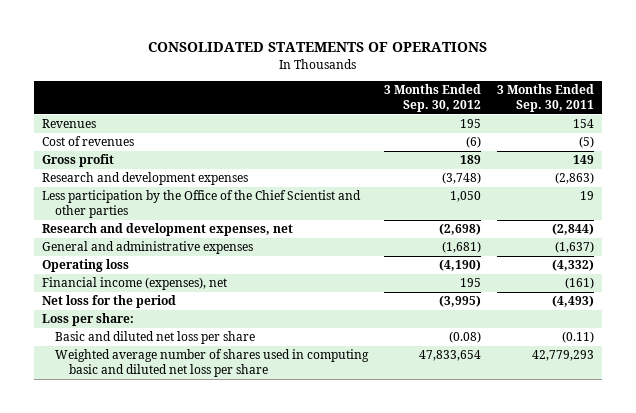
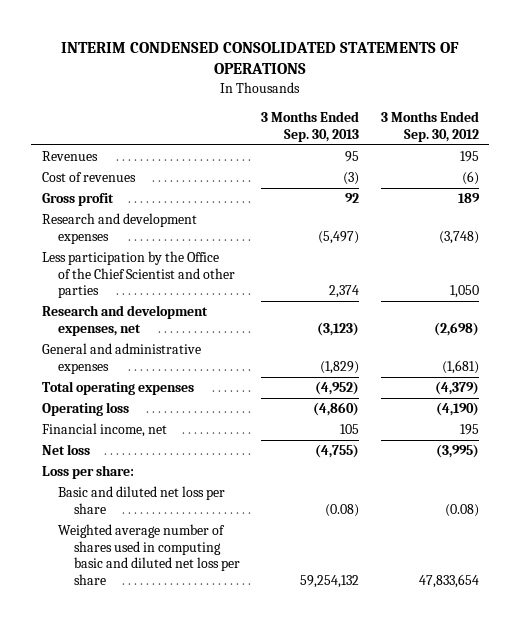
[148,42,488,53] CONSOLIDATED STATEMENTS OF OPERATIONS -> [61,41,460,75] INTERIM CONDENSED CONSOLIDATED STATEMENTS OF OPERATIONS
[497,84,595,113] 3 Months Ended Sep. 30, 2011 -> none
none -> [261,111,360,142] 3 Months Ended Sep. 30, 2013
none -> [41,381,194,396] Total operating expenses
[41,277,227,291] Financial income (expenses), net -> [41,423,167,438] Financial income, net
[41,295,176,309] Net loss for the period -> [41,444,90,456] Net loss

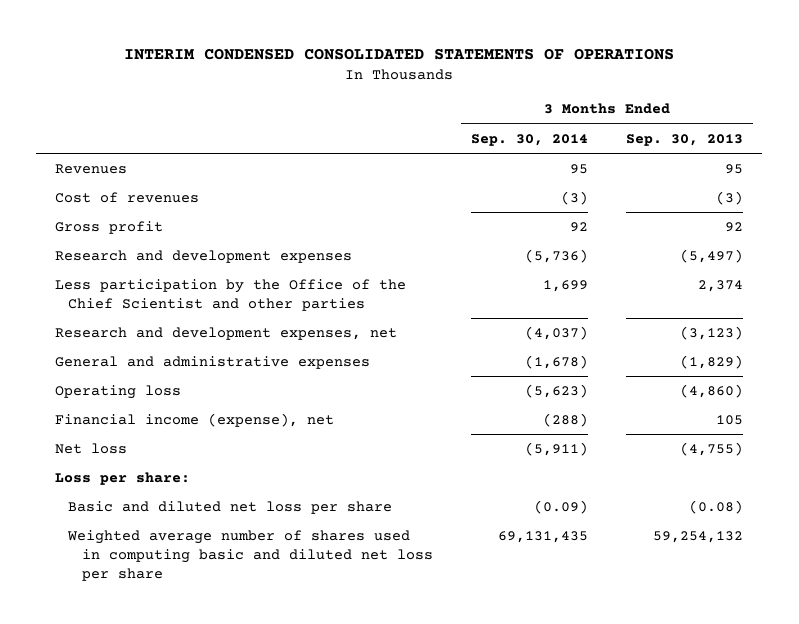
[380,111,479,142] 3 Months Ended Sep. 30, 2012 -> none
none -> [470,133,588,146] Sep. 30, 2014
[41,381,194,396] Total operating expenses -> none
[41,423,167,438] Financial income, net -> [55,413,335,428] Financial income (expense), net

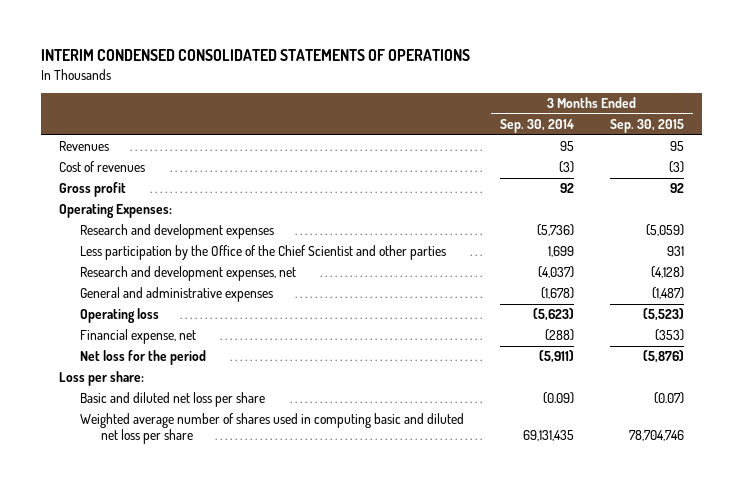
[626,133,744,146] Sep. 30, 2013 -> none
none -> [609,118,684,133] Sep. 30, 2015
none -> [58,204,172,219] Operating Expenses:
[55,413,335,428] Financial income (expense), net -> [79,329,196,345] Financial expense, net
[55,443,128,455] Net loss -> [79,350,206,366] Net loss for the period

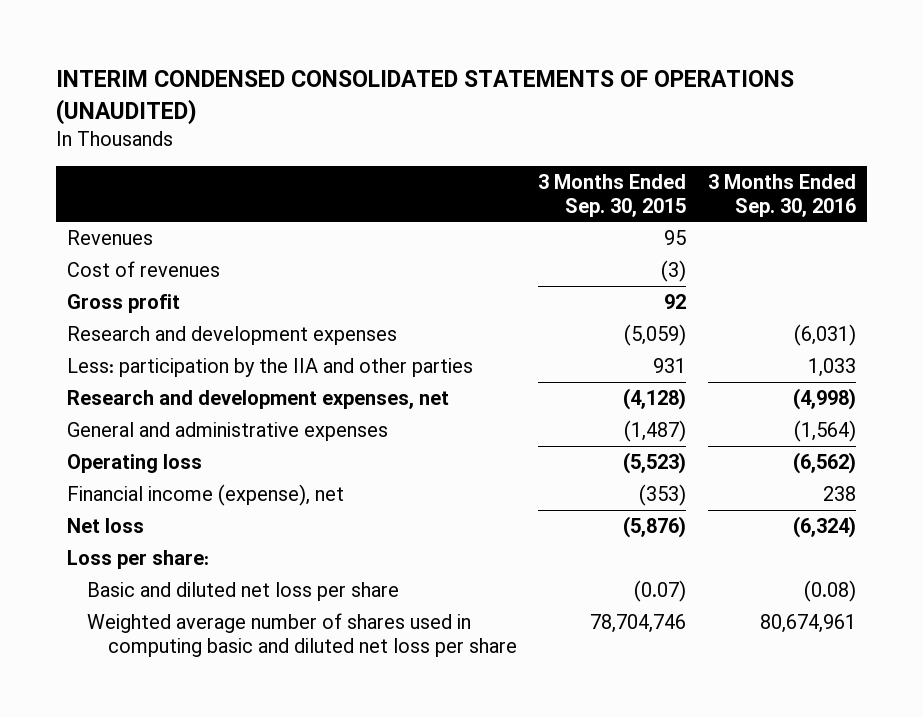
[40,49,470,62] INTERIM CONDENSED CONSOLIDATED STATEMENTS OF OPERATIONS -> [56,70,795,125] INTERIM CONDENSED CONSOLIDATED STATEMENTS OF OPERATIONS (UNAUDITED)
[499,118,574,133] Sep. 30, 2014 -> none
none -> [708,174,857,217] 3 Months Ended Sep. 30, 2016
[58,204,172,219] Operating Expenses: -> none
[79,245,446,261] Less participation by the Office of the Chief Scientist and other parties -> [66,357,473,377] Less: participation by the IIA and other parties
[79,329,196,345] Financial expense, net -> [66,483,344,506] Financial income (expense), net
[79,350,206,366] Net loss for the period -> [66,517,144,533] Net loss

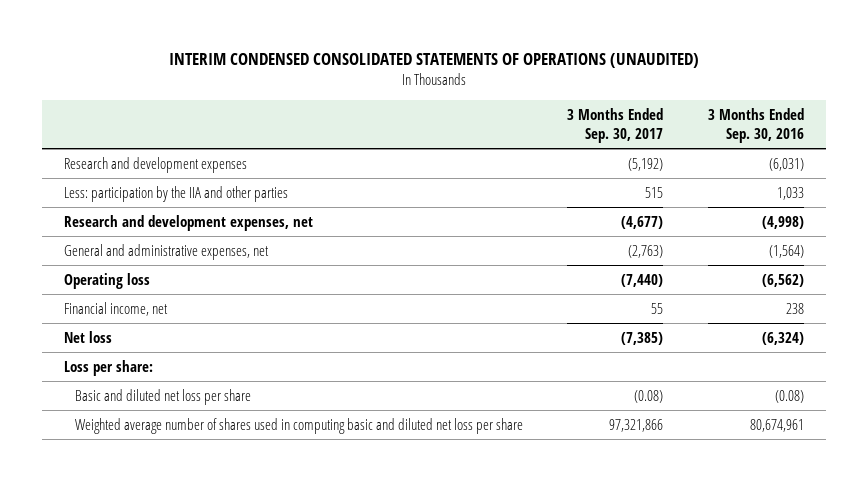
[538,174,687,217] 3 Months Ended Sep. 30, 2015 -> none
none -> [567,107,664,144] 3 Months Ended Sep. 30, 2017
[66,229,153,245] Revenues -> none
[66,260,220,277] Cost of revenues -> none
[66,293,180,313] Gross profit -> none
[66,421,388,441] General and administrative expenses -> [63,243,269,260] General and administrative expenses, net
[66,483,344,506] Financial income (expense), net -> [63,301,168,316] Financial income, net

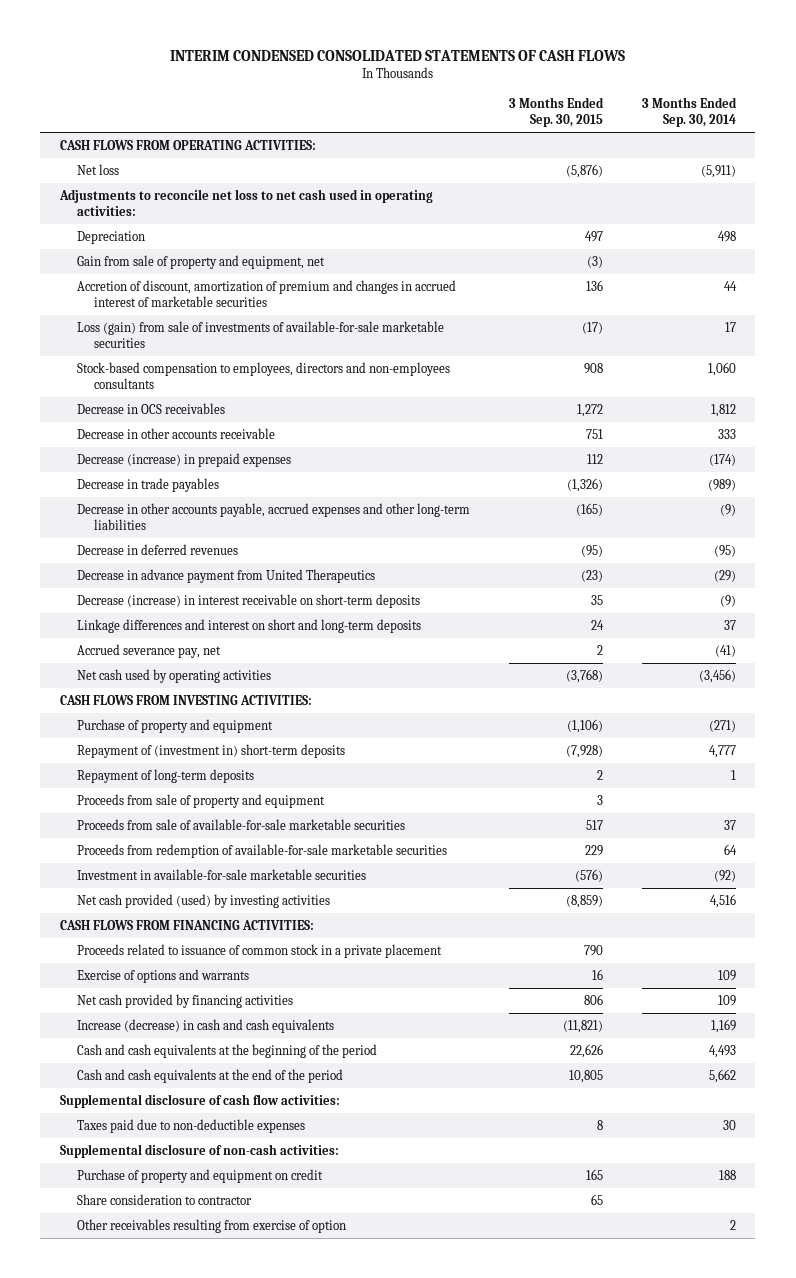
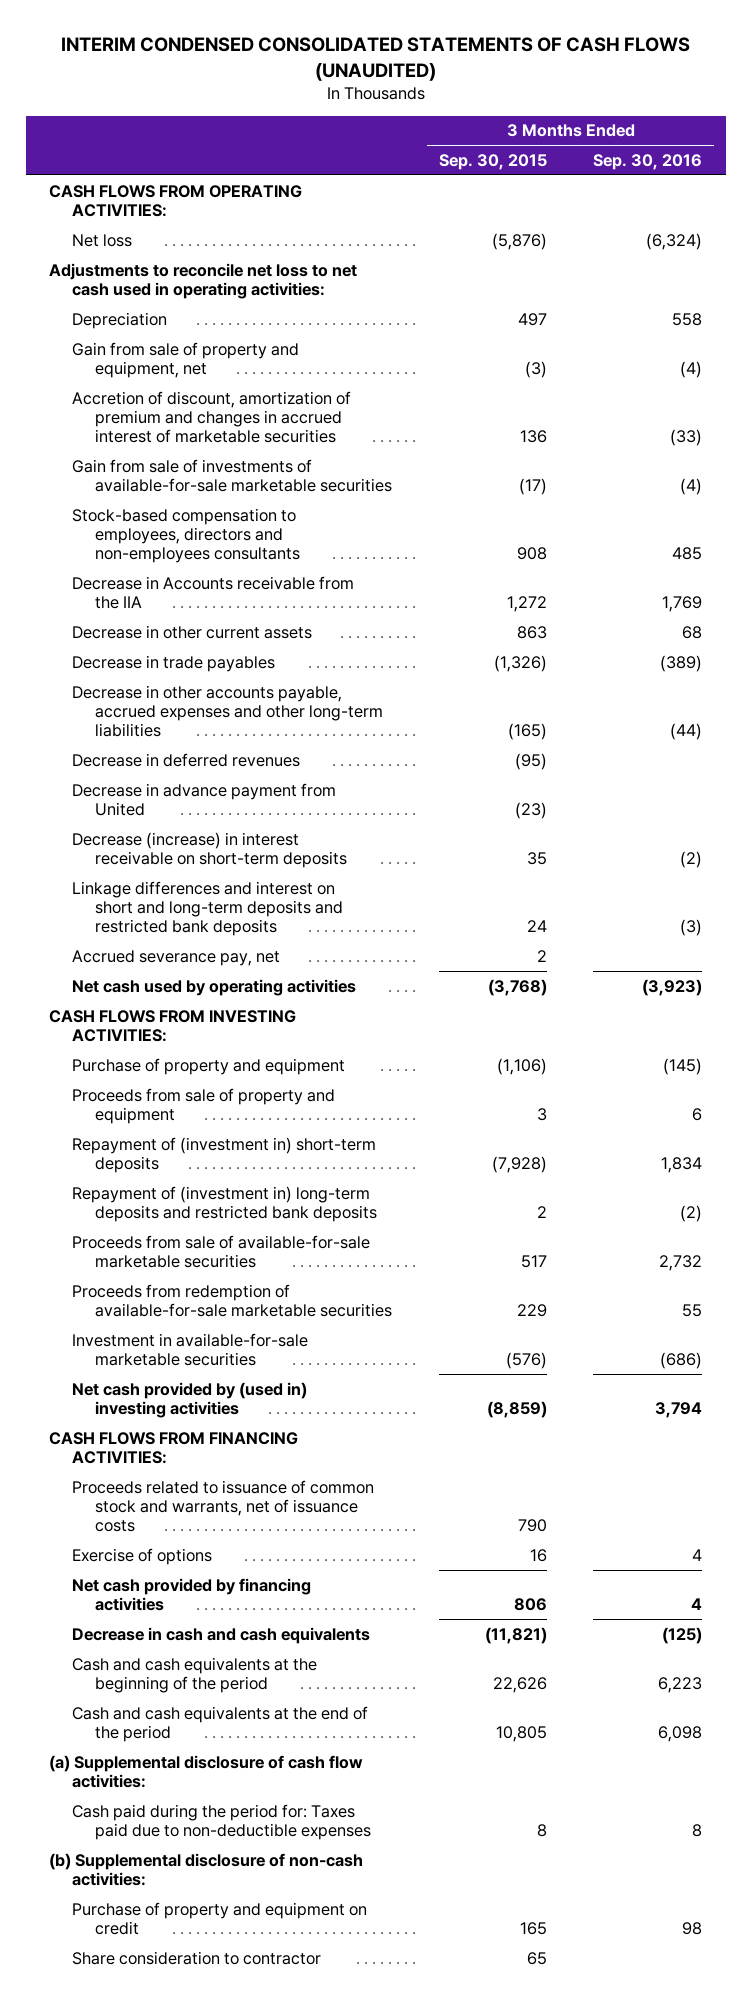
[169,49,625,61] INTERIM CONDENSED CONSOLIDATED STATEMENTS OF CASH FLOWS -> [60,37,690,81] INTERIM CONDENSED CONSOLIDATED STATEMENTS OF CASH FLOWS (UNAUDITED)
[641,97,737,128] 3 Months Ended Sep. 30, 2014 -> none
none -> [593,153,703,170] Sep. 30, 2016
[76,320,444,348] Loss (gain) from sale of investments of available-for-sale marketable securities -> [72,458,393,492] Gain from sale of investments of available-for-sale marketable securities
[76,427,275,439] Decrease in other accounts receivable -> none
[76,452,291,467] Decrease (increase) in prepaid expenses -> none
[76,402,225,414] Decrease in OCS receivables -> [72,575,355,609] Decrease in Accounts receivable from the IIA
none -> [72,624,313,639] Decrease in other current assets
[76,568,375,583] Decrease in advance payment from United Therapeutics -> [72,782,337,816] Decrease in advance payment from United
[76,618,421,633] Linkage differences and interest on short and long-term deposits -> [72,880,344,937] Linkage differences and interest on short and long-term deposits and restricted bank deposits
[76,768,254,783] Repayment of long-term deposits -> none
[76,743,345,758] Repayment of (investment in) short-term deposits -> [72,1136,377,1173] Repayment of (investment in) short-term deposits
none -> [72,1185,378,1222] Repayment of (investment in) long-term deposits and restricted bank deposits
[76,893,330,908] Net cash provided (used) by investing activities -> [72,1381,308,1418] Net cash provided by (used in) investing activities
[76,943,442,958] Proceeds related to issuance of common stock in a private placement -> [72,1479,375,1533] Proceeds related to issuance of common stock and warrants, net of issuance costs
[76,968,249,983] Exercise of options and warrants -> [72,1547,213,1565] Exercise of options
[76,1018,334,1033] Increase (decrease) in cash and cash equivalents -> [72,1626,371,1644] Decrease in cash and cash equivalents
[59,1093,340,1108] Supplemental disclosure of cash flow activities: -> [48,1754,363,1788] (a) Supplemental disclosure of cash flow activities:
[76,1118,305,1133] Taxes paid due to non-deductible expenses -> [72,1803,372,1840] Cash paid during the period for: Taxes paid due to non-deductible expenses
[59,1143,339,1158] Supplemental disclosure of non-cash activities: -> [48,1852,363,1886] (b) Supplemental disclosure of non-cash activities:
[76,1218,346,1233] Other receivables resulting from exercise of option -> none

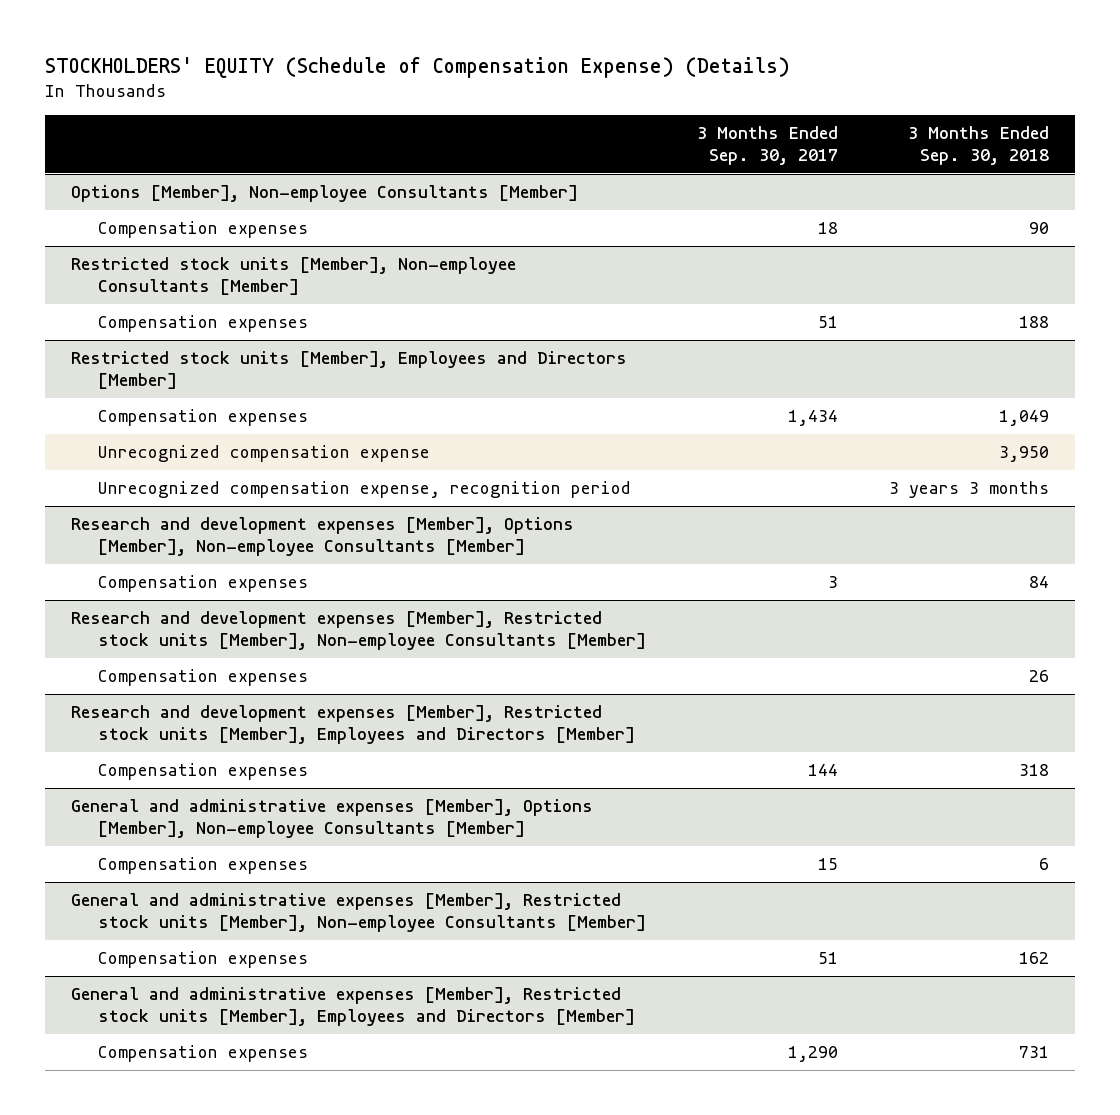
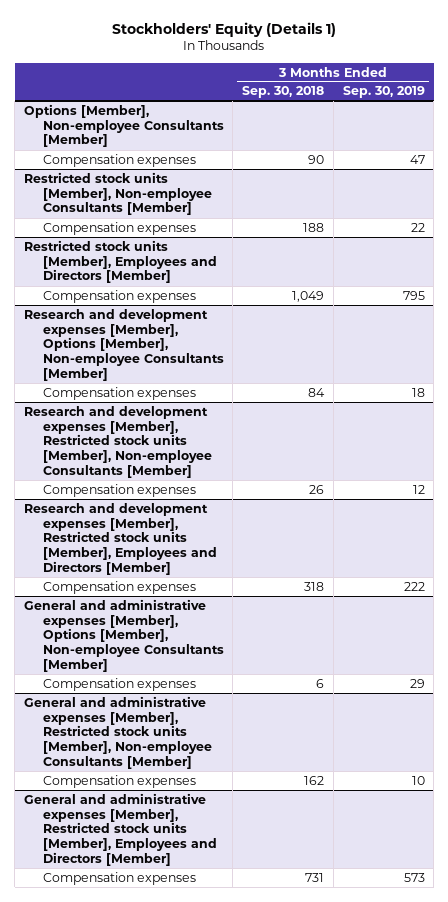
[45,56,791,78] STOCKHOLDERS' EQUITY (Schedule of Compensation Expense) (Details) -> [112,21,337,37] Stockholders' Equity (Details 1)
[697,125,839,166] 3 Months Ended Sep. 30, 2017 -> none
none -> [342,86,425,99] Sep. 30, 2019
[97,444,430,462] Unrecognized compensation expense -> none
[97,480,631,498] Unrecognized compensation expense, recognition period -> none

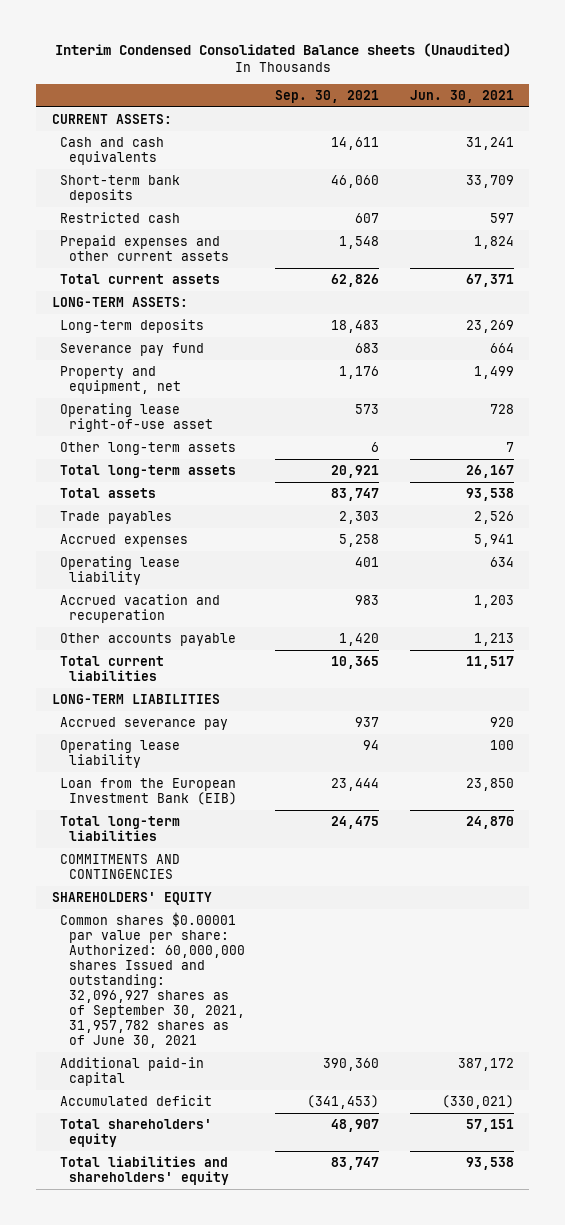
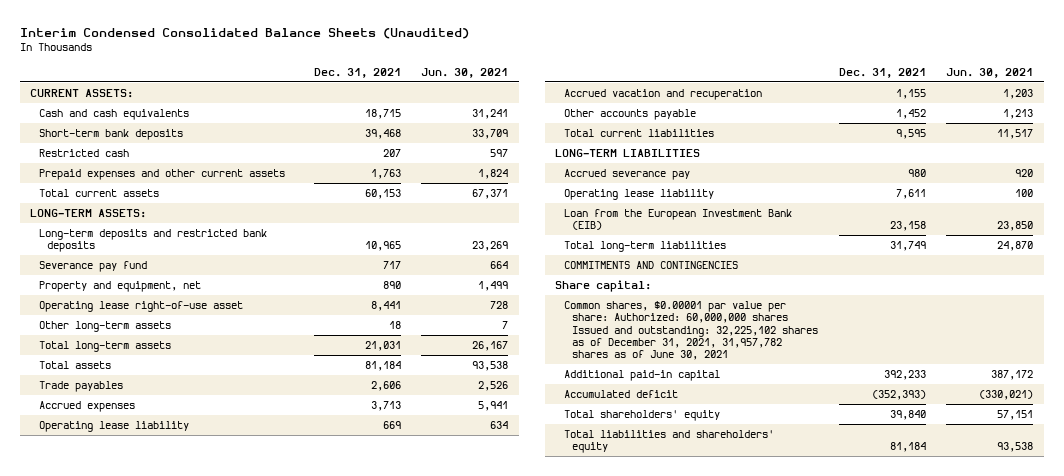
[54,43,511,58] Interim Condensed Consolidated Balance sheets (Unaudited) -> [20,27,470,39] Interim Condensed Consolidated Balance Sheets (Unaudited)
[275,89,380,103] Sep. 30, 2021 -> none
none -> [313,67,401,78] Dec. 31, 2021
[60,318,205,333] Long-term deposits -> [38,229,267,253] Long-term deposits and restricted bank deposits
[51,891,212,905] SHAREHOLDERS' EQUITY -> none
none -> [555,280,652,293] Share capital:
[60,911,245,1049] Common shares $0.00001 par value per share: Authorized: 60,000,000 shares Issued and outstanding: 32,096,927 shares as of September 30, 2021, 31,957,782 shares as of June 30, 2021 -> [563,301,819,361] Common shares, $0.00001 par value per share: Authorized: 60,000,000 shares Issued and outstanding: 32,225,102 shares as of December 31, 2021, 31,957,782 shares as of June 30, 2021

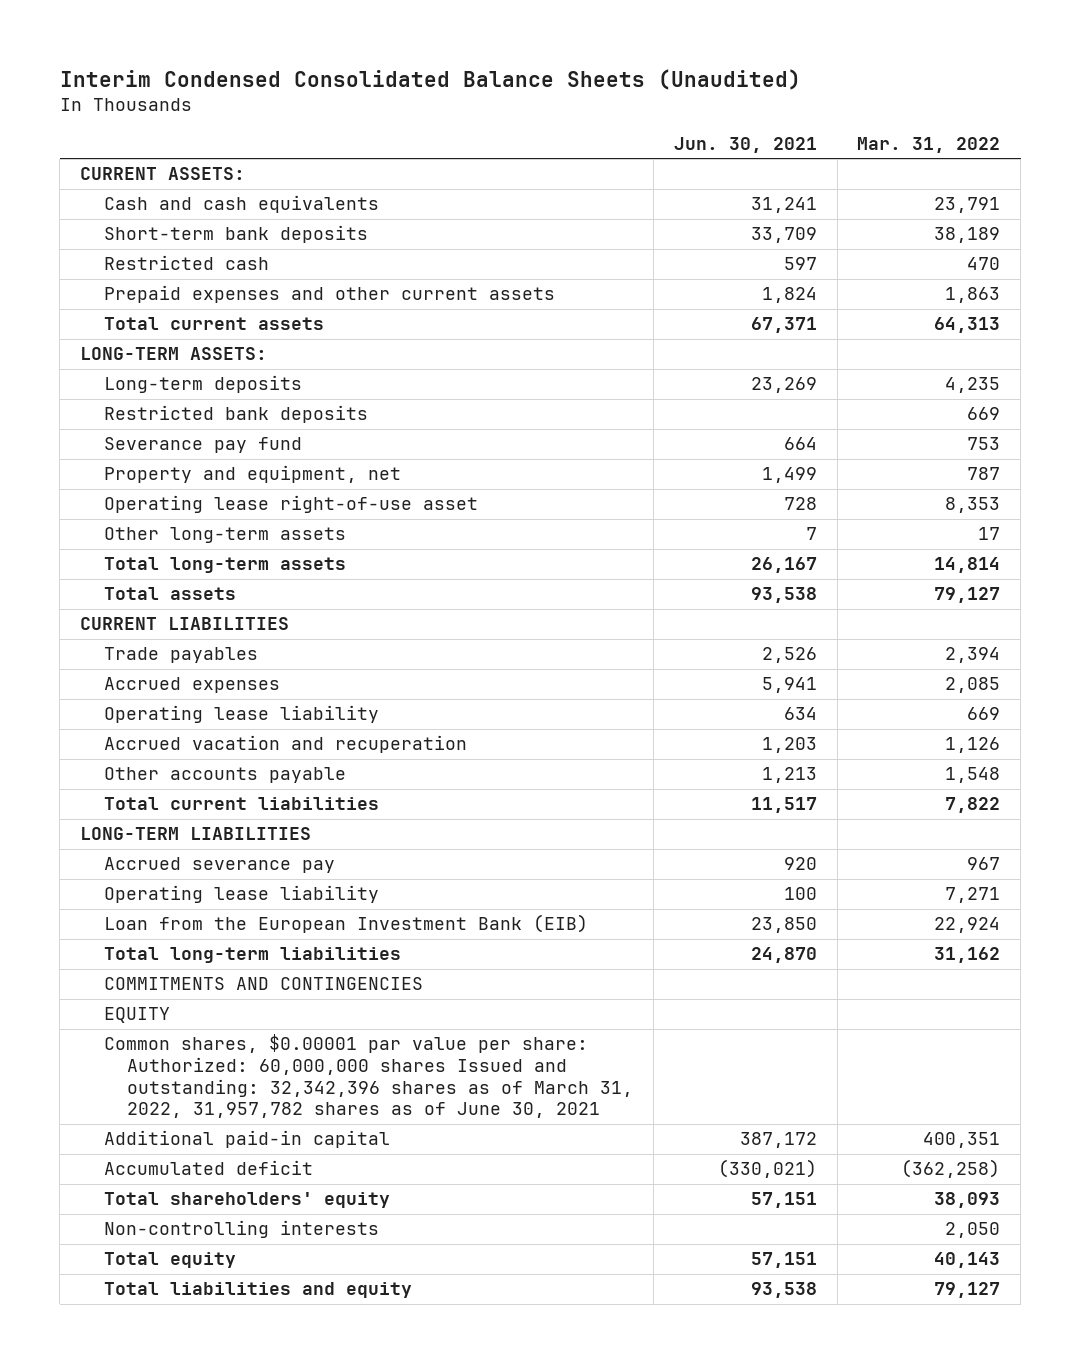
[313,67,401,78] Dec. 31, 2021 -> none
none -> [857,136,1001,153] Mar. 31, 2022
[38,229,267,253] Long-term deposits and restricted bank deposits -> [103,375,302,394] Long-term deposits
none -> [103,405,368,424] Restricted bank deposits
none -> [80,617,290,631] CURRENT LIABILITIES
[555,280,652,293] Share capital: -> none
none -> [103,1007,170,1024] EQUITY
[563,301,819,361] Common shares, $0.00001 par value per share: Authorized: 60,000,000 shares Issued and outstanding: 32,225,102 shares as of December 31, 2021, 31,957,782 shares as of June 30, 2021 -> [103,1034,633,1119] Common shares, $0.00001 par value per share: Authorized: 60,000,000 shares Issued and outstanding: 32,342,396 shares as of March 31, 2022, 31,957,782 shares as of June 30, 2021
none -> [103,1220,379,1239] Non-controlling interests
none -> [103,1252,236,1269] Total equity
[563,430,774,454] Total liabilities and shareholders' equity -> [103,1282,412,1299] Total liabilities and equity

